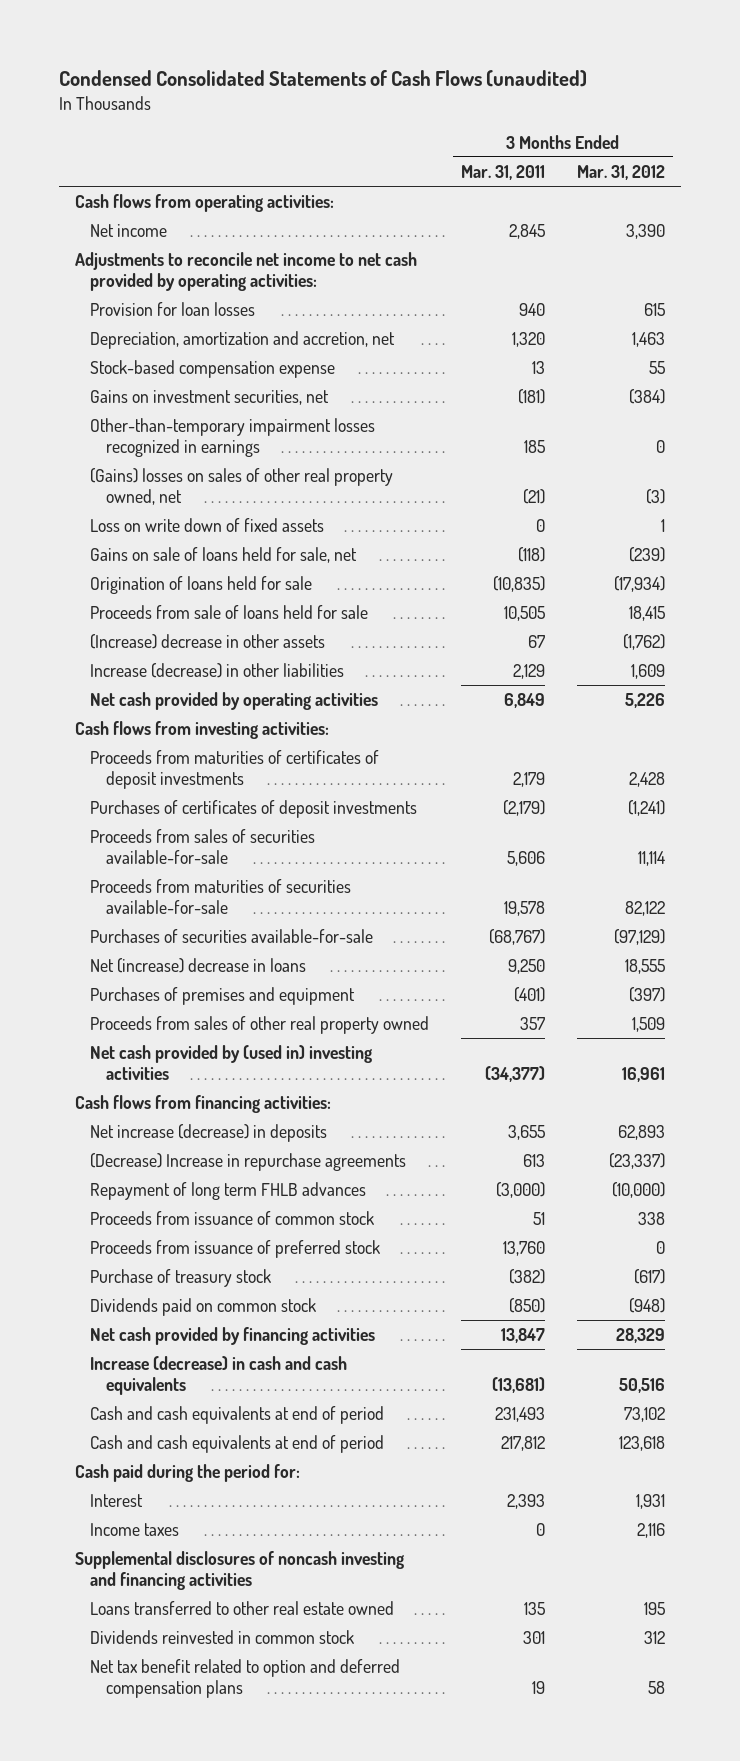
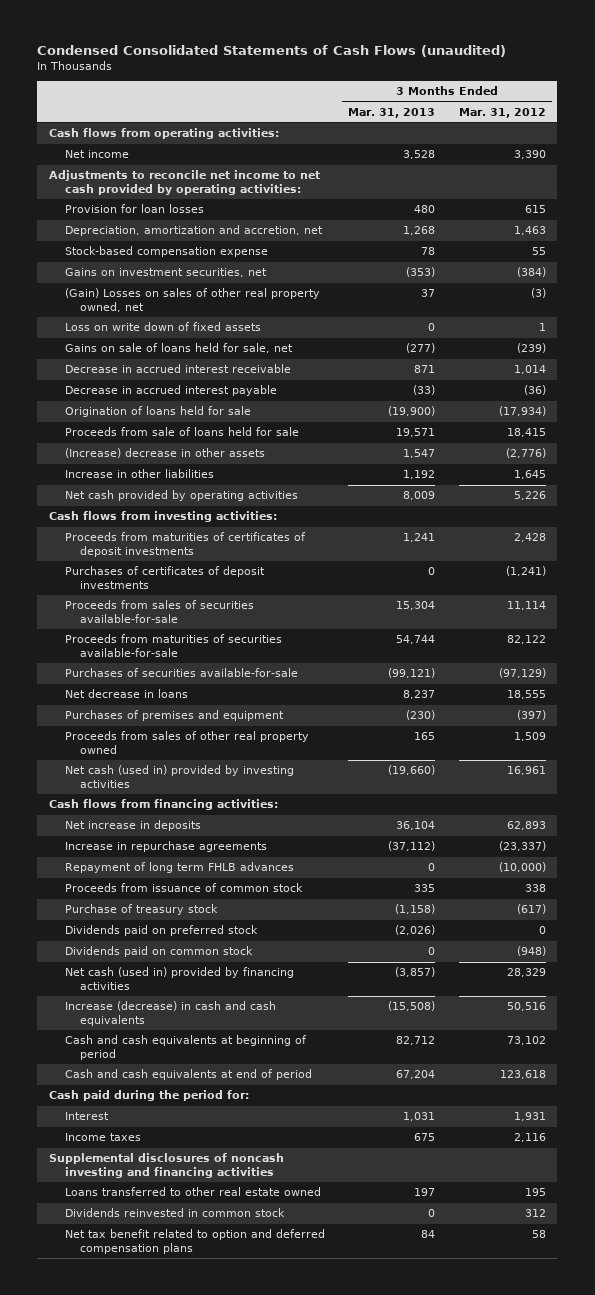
[461,165,546,181] Mar. 31, 2011 -> none
none -> [348,107,436,118] Mar. 31, 2013
[90,418,376,458] Other-than-temporary impairment losses recognized in earnings -> none
[90,468,394,506] (Gains) losses on sales of other real property owned, net -> [64,288,320,312] (Gain) Losses on sales of other real property owned, net
none -> [64,364,291,374] Decrease in accrued interest receivable
none -> [64,385,277,397] Decrease in accrued interest payable
[623,634,666,651] (1,762) -> [505,448,546,459] (2,776)
[90,663,345,679] Increase (decrease) in other liabilities -> [64,469,214,479] Increase in other liabilities
[631,664,666,680] 1,609 -> [513,470,546,480] 1,645
[90,958,307,974] Net (increase) decrease in loans -> [64,689,188,699] Net decrease in loans
[90,1045,373,1081] Net cash provided by (used in) investing activities -> [64,765,294,788] Net cash (used in) provided by investing activities
[90,1124,328,1143] Net increase (decrease) in deposits -> [64,820,201,832] Net increase in deposits
[90,1153,407,1172] (Decrease) Increase in repurchase agreements -> [64,841,267,853] Increase in repurchase agreements
[90,1240,381,1259] Proceeds from issuance of preferred stock -> none
none -> [64,925,258,937] Dividends paid on preferred stock
[90,1327,376,1346] Net cash provided by financing activities -> [64,967,294,990] Net cash (used in) provided by financing activities
[90,1406,385,1425] Cash and cash equivalents at end of period -> [64,1035,307,1060] Cash and cash equivalents at beginning of period

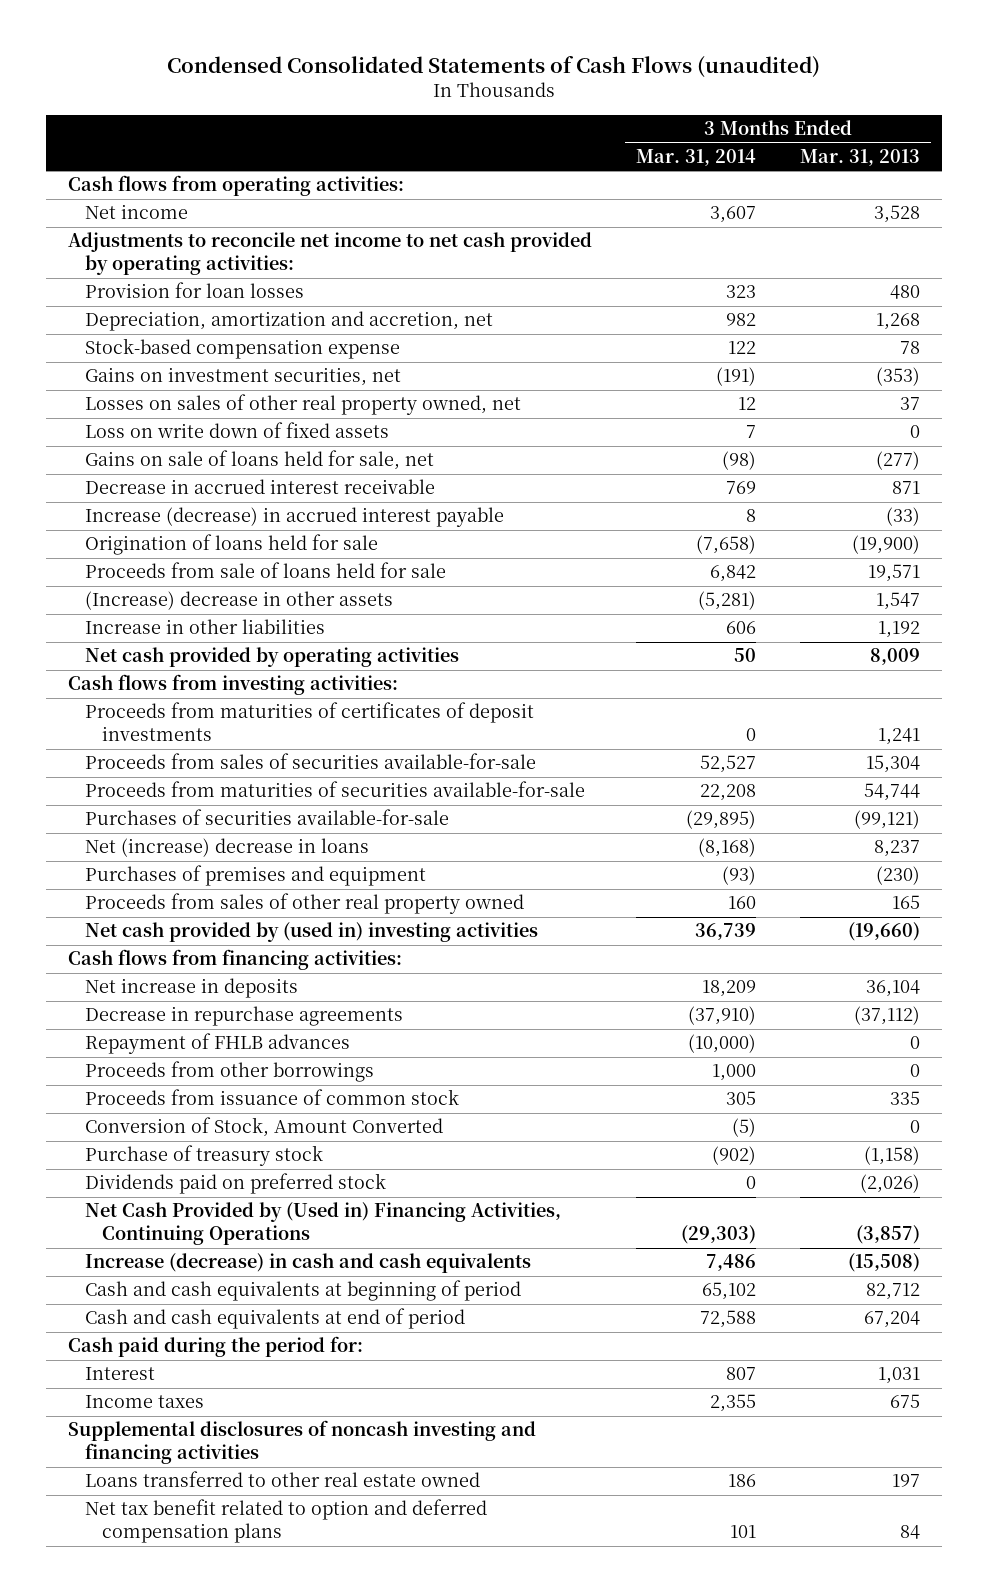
[458,107,546,118] Mar. 31, 2012 -> none
none -> [635,149,756,167] Mar. 31, 2014
[64,288,320,312] (Gain) Losses on sales of other real property owned, net -> [84,394,521,416] Losses on sales of other real property owned, net
[64,385,277,397] Decrease in accrued interest payable -> [84,507,504,528] Increase (decrease) in accrued interest payable
[64,566,265,589] Purchases of certificates of deposit investments -> none
[64,689,188,699] Net decrease in loans -> [84,838,369,858] Net (increase) decrease in loans
[64,765,294,788] Net cash (used in) provided by investing activities -> [84,922,538,943] Net cash provided by (used in) investing activities
[64,841,267,853] Increase in repurchase agreements -> [84,1006,403,1027] Decrease in repurchase agreements
[64,862,294,874] Repayment of long term FHLB advances -> [84,1033,350,1055] Repayment of FHLB advances
none -> [84,1061,374,1083] Proceeds from other borrowings
none -> [84,1117,443,1138] Conversion of Stock, Amount Converted
[64,946,253,958] Dividends paid on common stock -> none
[64,967,294,990] Net cash (used in) provided by financing activities -> [84,1202,561,1246] Net Cash Provided by (Used in) Financing Activities, Continuing Operations
[64,1208,285,1218] Dividends reinvested in common stock -> none

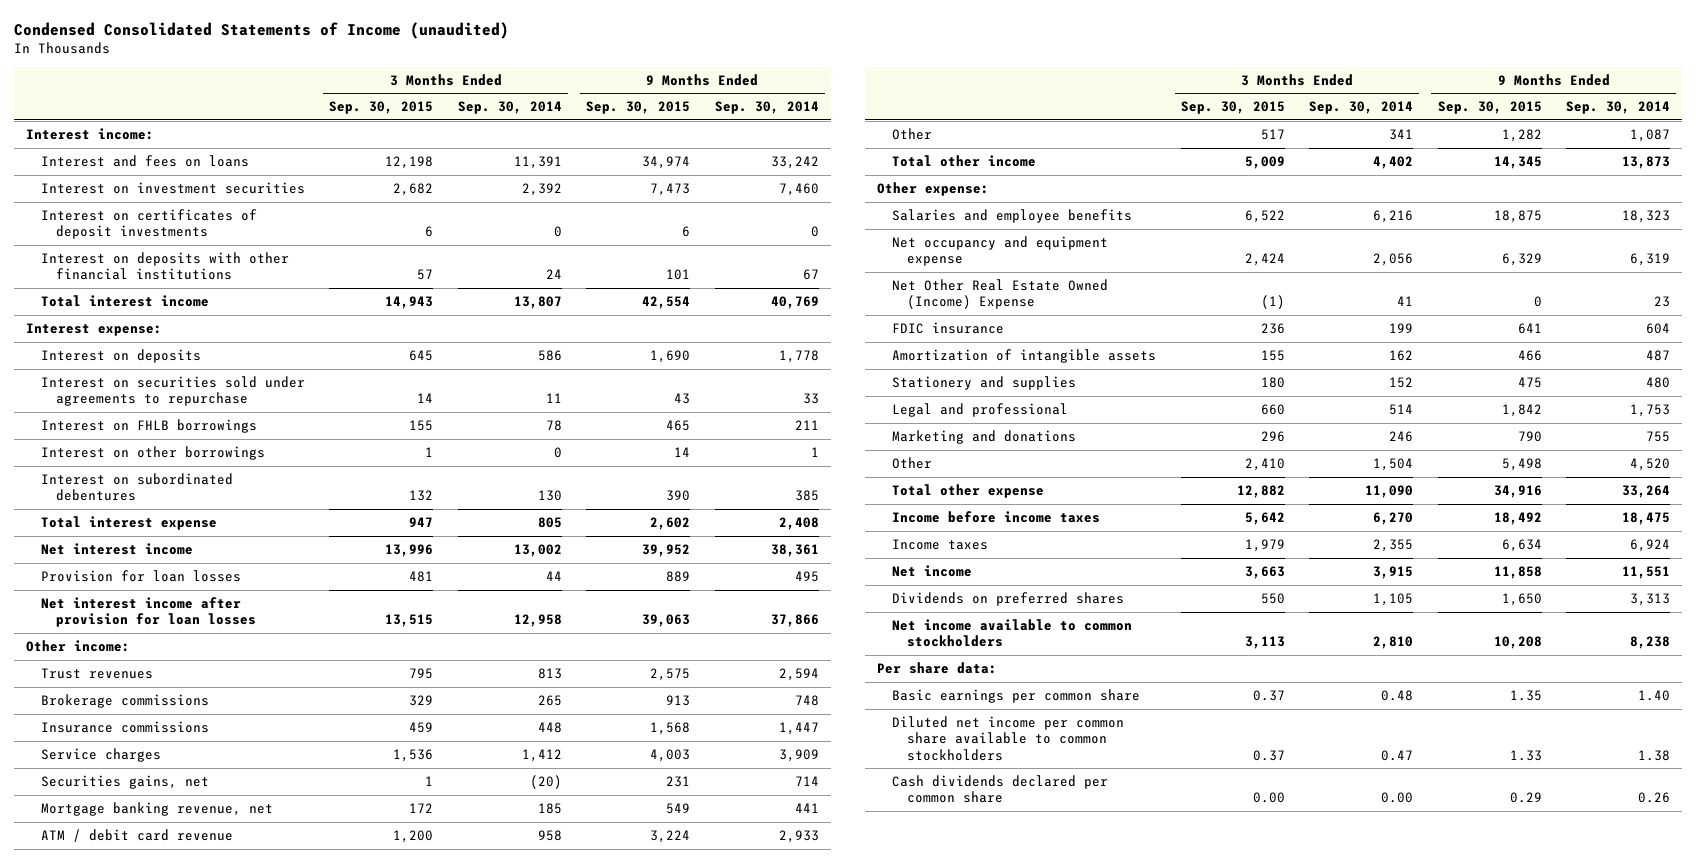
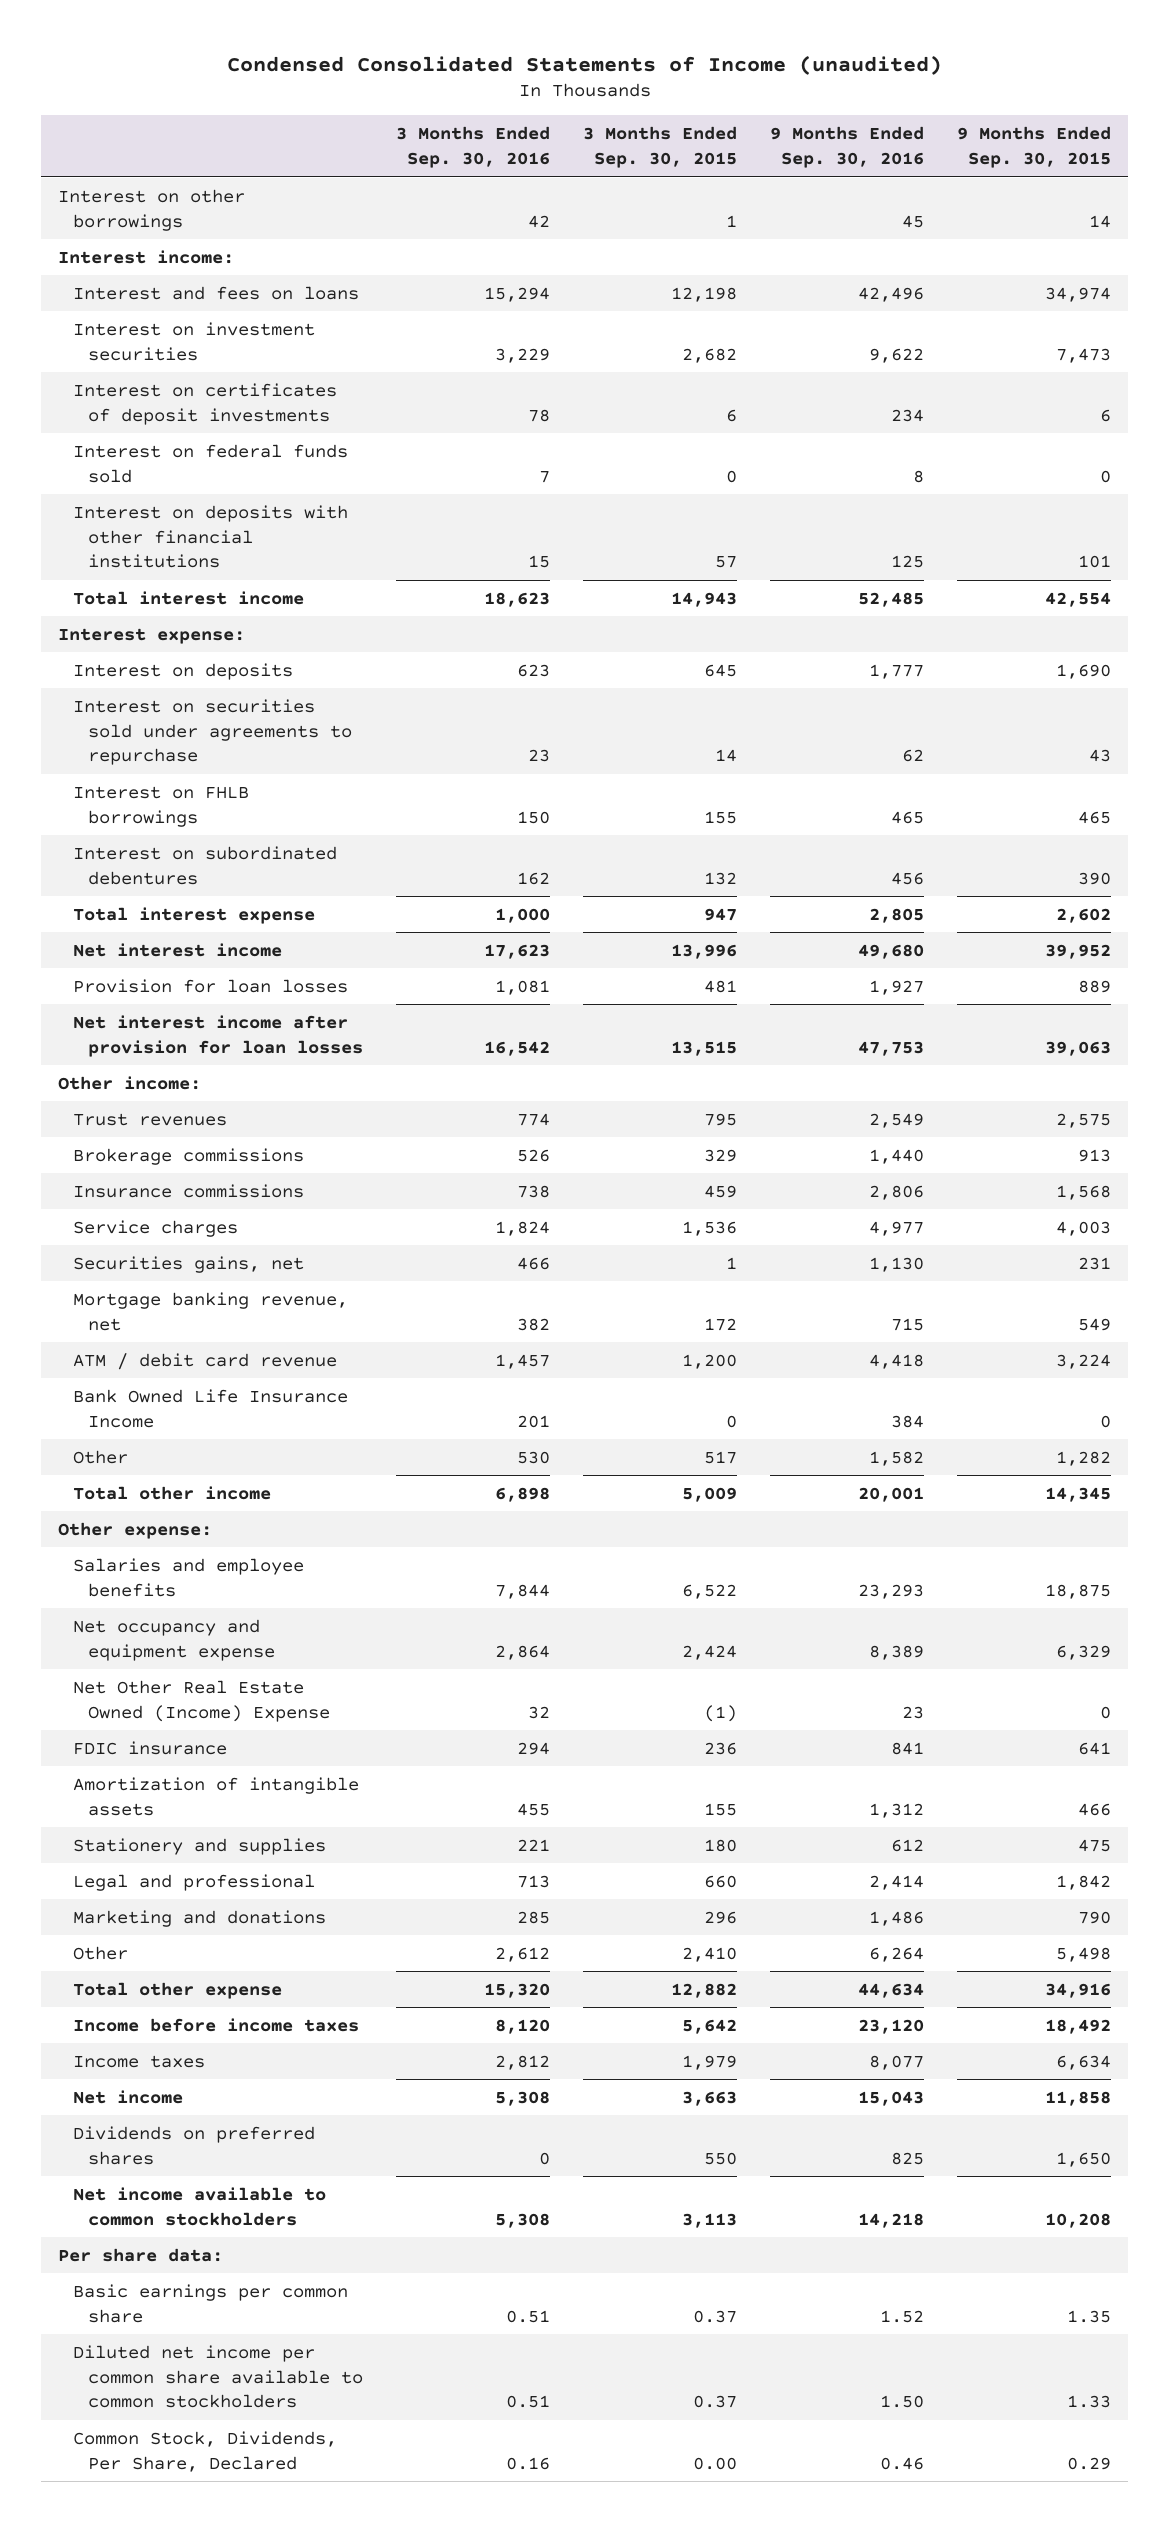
[457,101,562,115] Sep. 30, 2014 -> none
[714,101,819,115] Sep. 30, 2014 -> none
none -> [395,126,550,169] 3 Months Ended Sep. 30, 2016
none -> [770,126,925,169] 9 Months Ended Sep. 30, 2016
[40,446,265,461] Interest on other borrowings -> [57,188,245,231] Interest on other borrowings
none -> [72,443,348,483] Interest on federal funds sold
none -> [72,1388,348,1428] Bank Owned Life Insurance Income
[892,775,1109,804] Cash dividends declared per common share -> [72,2430,337,2472] Common Stock, Dividends, Per Share, Declared

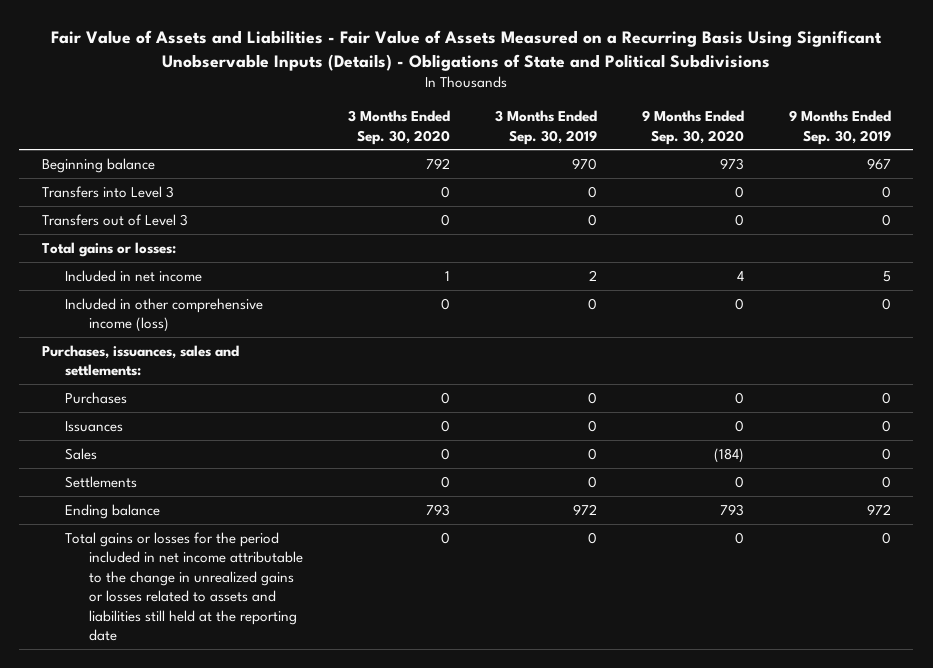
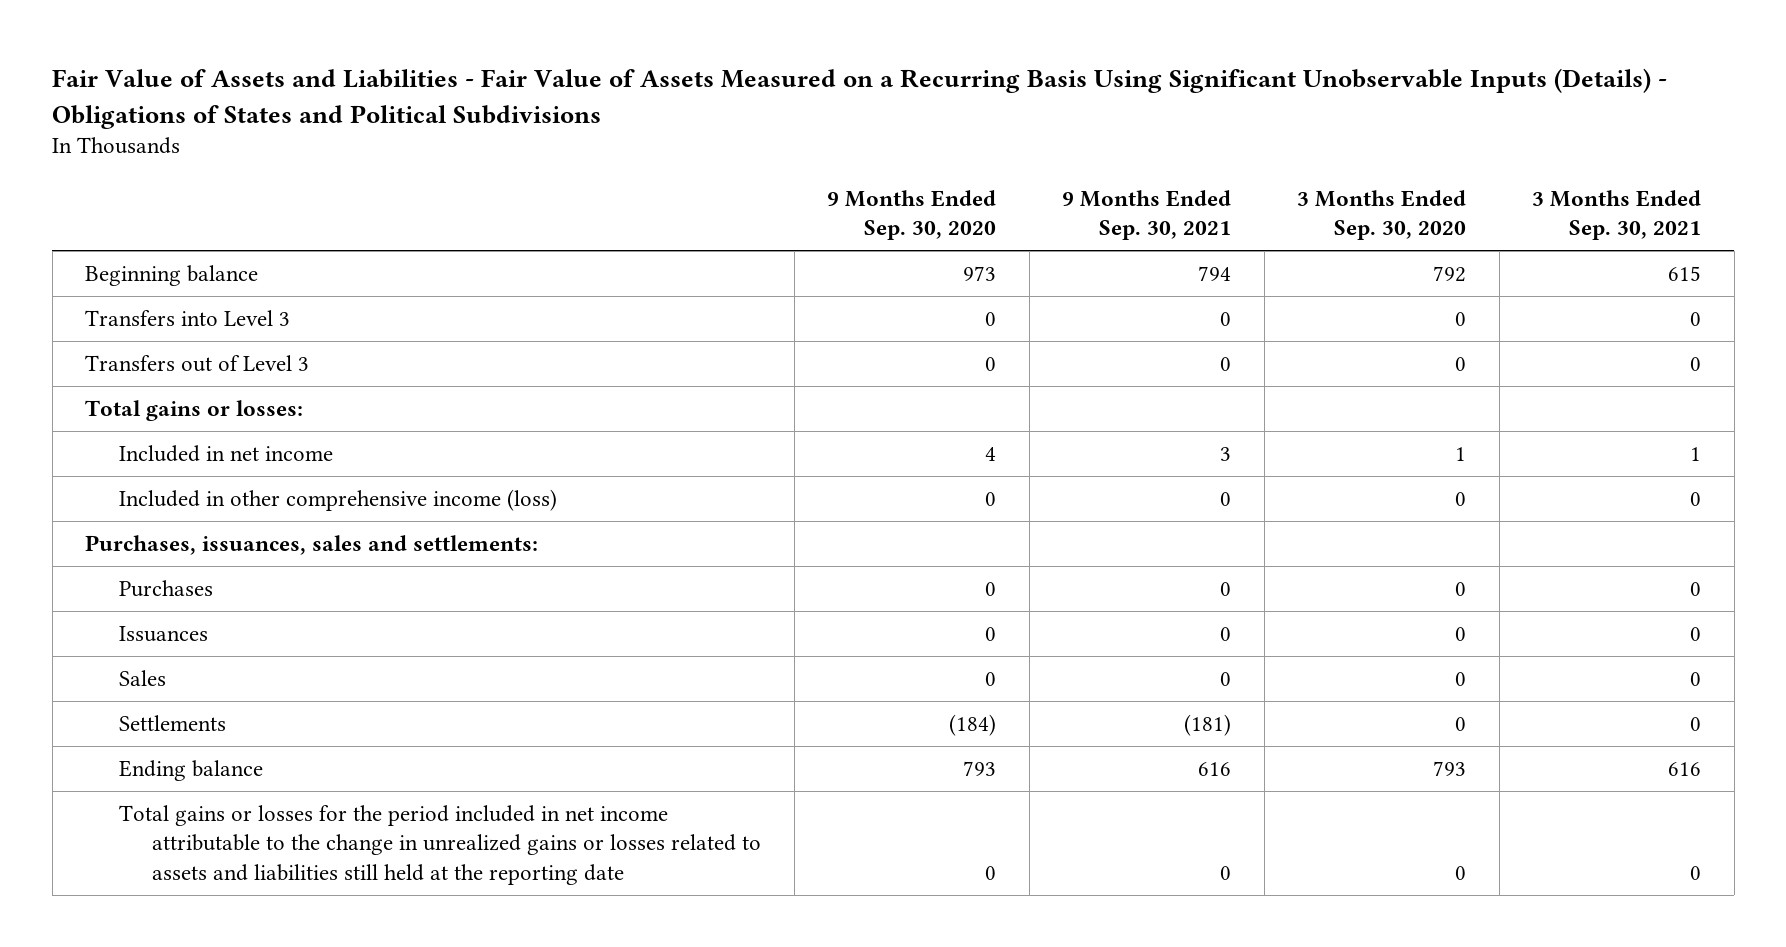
[51,29,883,71] Fair Value of Assets and Liabilities - Fair Value of Assets Measured on a Recurring Basis Using Significant Unobservable Inputs (Details) - Obligations of State and Political Subdivisions -> [52,68,1668,129] Fair Value of Assets and Liabilities - Fair Value of Assets Measured on a Recurring Basis Using Significant Unobservable Inputs (Details) - Obligations of States and Political Subdivisions
[494,110,597,145] 3 Months Ended Sep. 30, 2019 -> none
[788,110,891,145] 9 Months Ended Sep. 30, 2019 -> none
none -> [1062,189,1232,241] 9 Months Ended Sep. 30, 2021
none -> [1532,189,1702,241] 3 Months Ended Sep. 30, 2021
[713,447,744,463] (184) -> [985,671,997,686] 0
[734,475,744,488] 0 -> [949,713,997,736] (184)

